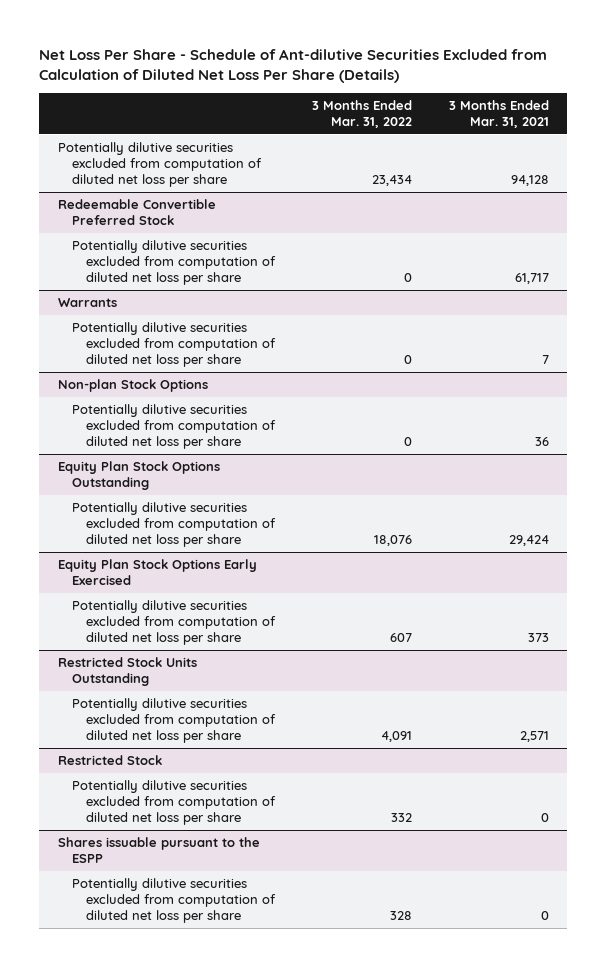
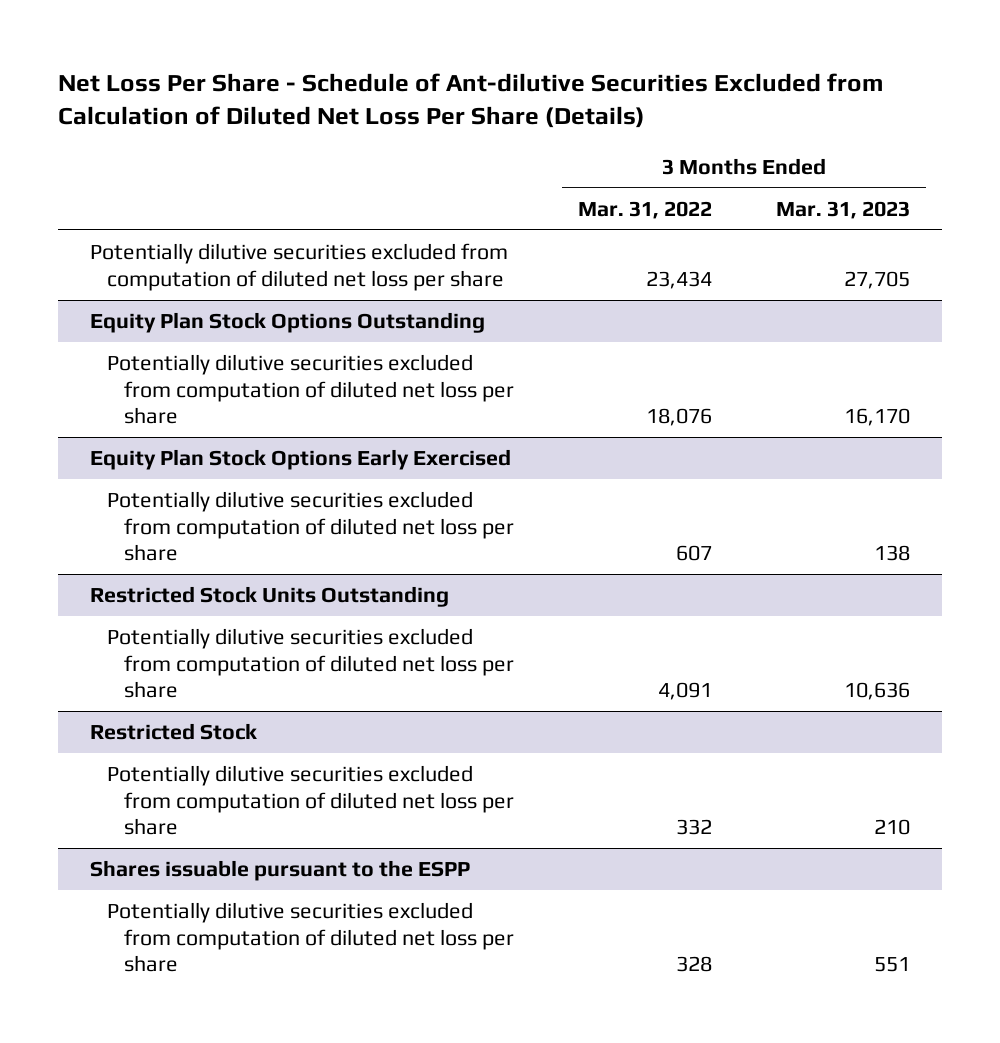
[448,100,549,129] 3 Months Ended Mar. 31, 2021 -> none
none -> [775,200,910,219] Mar. 31, 2023
[57,199,216,226] Redeemable Convertible Preferred Stock -> none
[72,240,277,286] Potentially dilutive securities excluded from computation of diluted net loss per share -> none
[57,298,117,308] Warrants -> none
[72,322,277,368] Potentially dilutive securities excluded from computation of diluted net loss per share -> none
[57,379,208,393] Non-plan Stock Options -> none
[72,404,277,450] Potentially dilutive securities excluded from computation of diluted net loss per share -> none

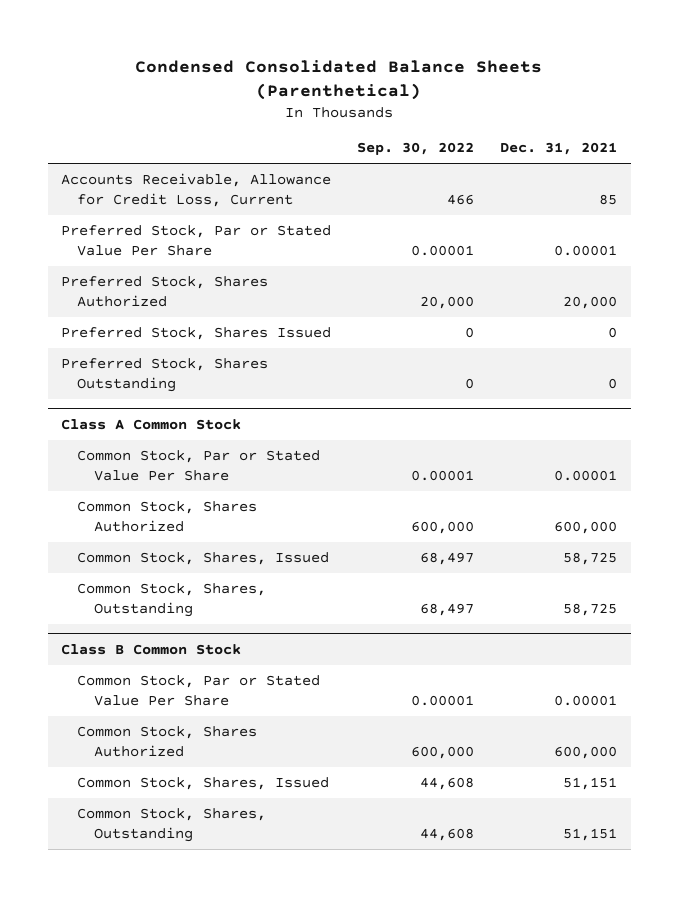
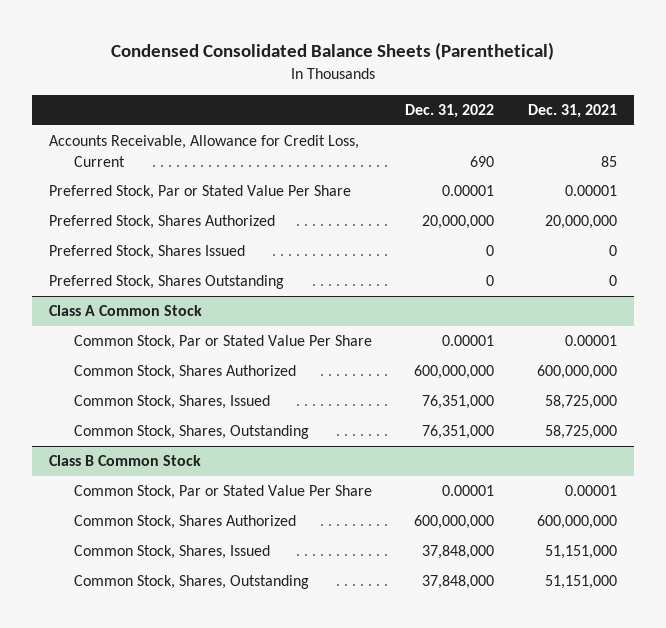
[357,142,475,156] Sep. 30, 2022 -> none
none -> [405,104,495,119] Dec. 31, 2022
[563,295,618,309] 20,000 -> [545,215,618,230] 20,000,000
[554,520,618,534] 600,000 -> [537,365,618,380] 600,000,000
[563,552,618,566] 58,725 -> [545,395,618,410] 58,725,000
[563,602,618,616] 58,725 -> [545,425,618,440] 58,725,000
[554,745,618,759] 600,000 -> [537,515,618,530] 600,000,000
[563,777,618,791] 51,151 -> [545,545,618,560] 51,151,000
[563,827,618,841] 51,151 -> [545,575,618,590] 51,151,000

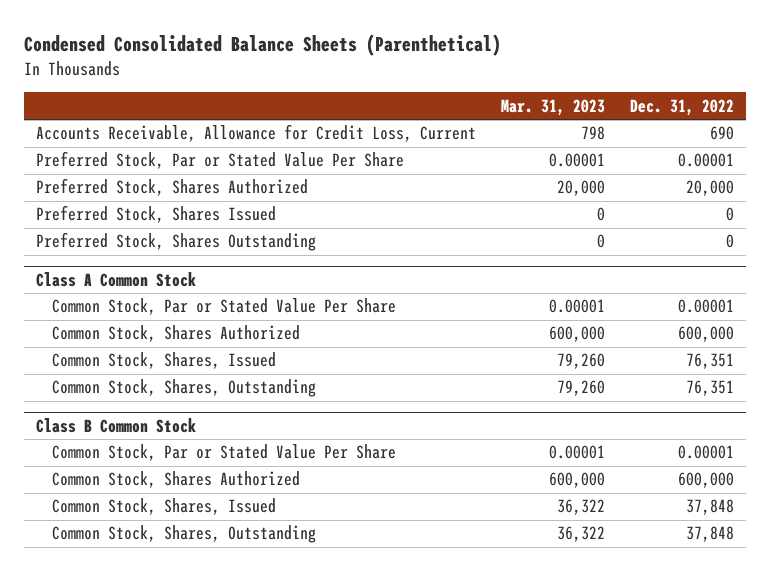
[528,104,618,119] Dec. 31, 2021 -> none
none -> [500,98,605,116] Mar. 31, 2023
[422,215,495,230] 20,000,000 -> [685,180,734,197] 20,000
[414,365,495,380] 600,000,000 -> [677,326,734,343] 600,000
[422,395,495,410] 76,351,000 -> [685,353,734,370] 76,351
[422,425,495,440] 76,351,000 -> [685,380,734,397] 76,351
[414,515,495,530] 600,000,000 -> [677,472,734,489] 600,000
[422,545,495,560] 37,848,000 -> [685,499,734,516] 37,848
[422,575,495,590] 37,848,000 -> [685,526,734,543] 37,848

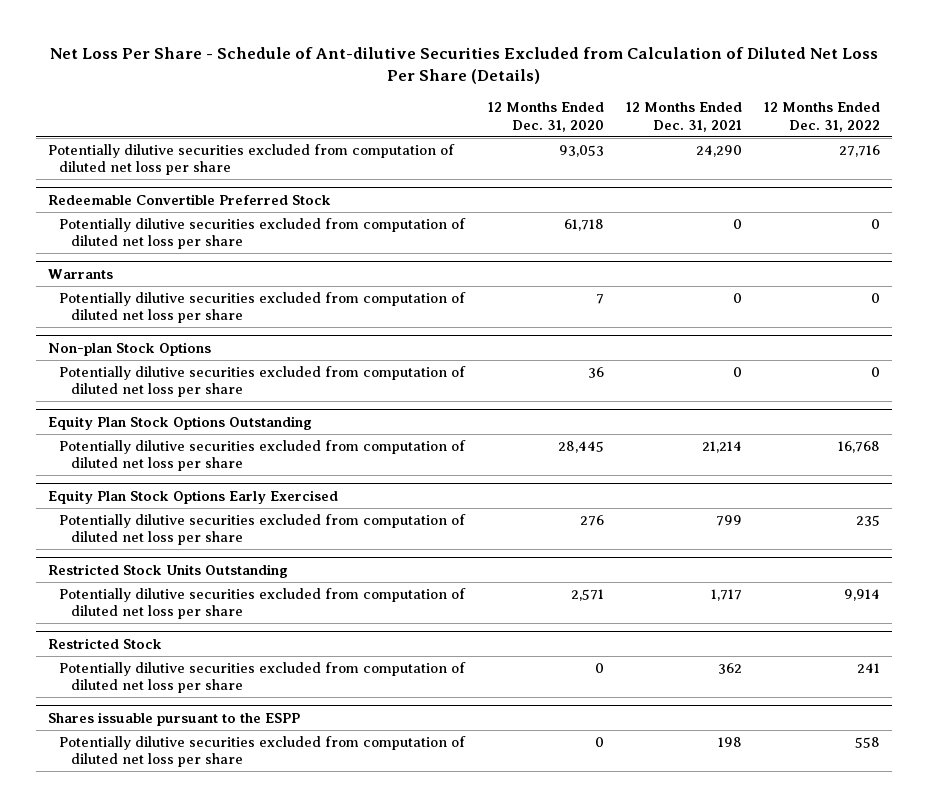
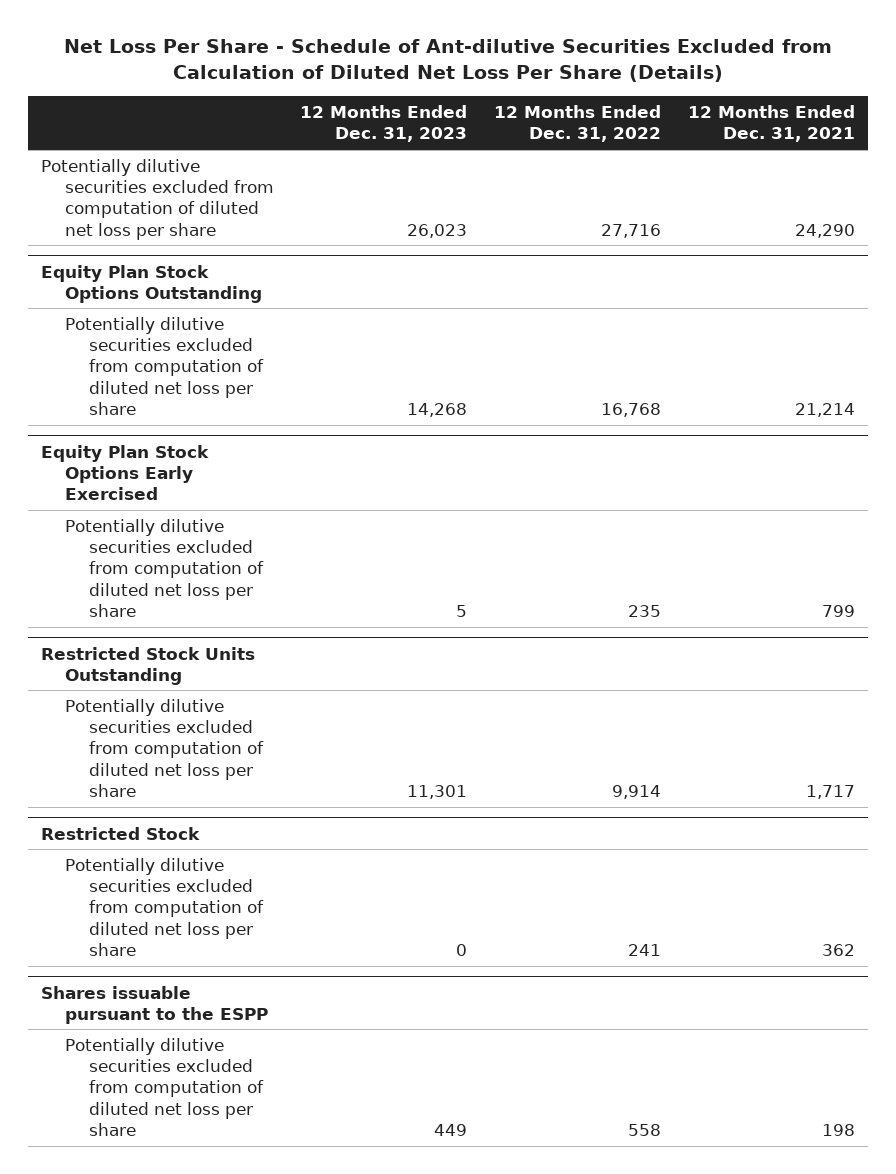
[487,102,604,133] 12 Months Ended Dec. 31, 2020 -> none
none -> [300,105,468,143] 12 Months Ended Dec. 31, 2023
[47,193,331,205] Redeemable Convertible Preferred Stock -> none
[59,217,467,250] Potentially dilutive securities excluded from computation of diluted net loss per share -> none
[47,268,113,279] Warrants -> none
[59,291,467,324] Potentially dilutive securities excluded from computation of diluted net loss per share -> none
[47,341,211,356] Non-plan Stock Options -> none
[59,365,467,398] Potentially dilutive securities excluded from computation of diluted net loss per share -> none

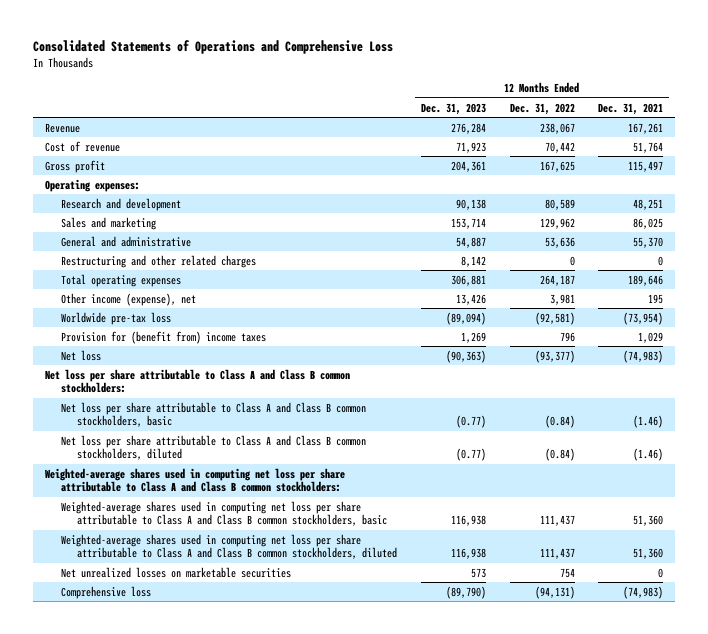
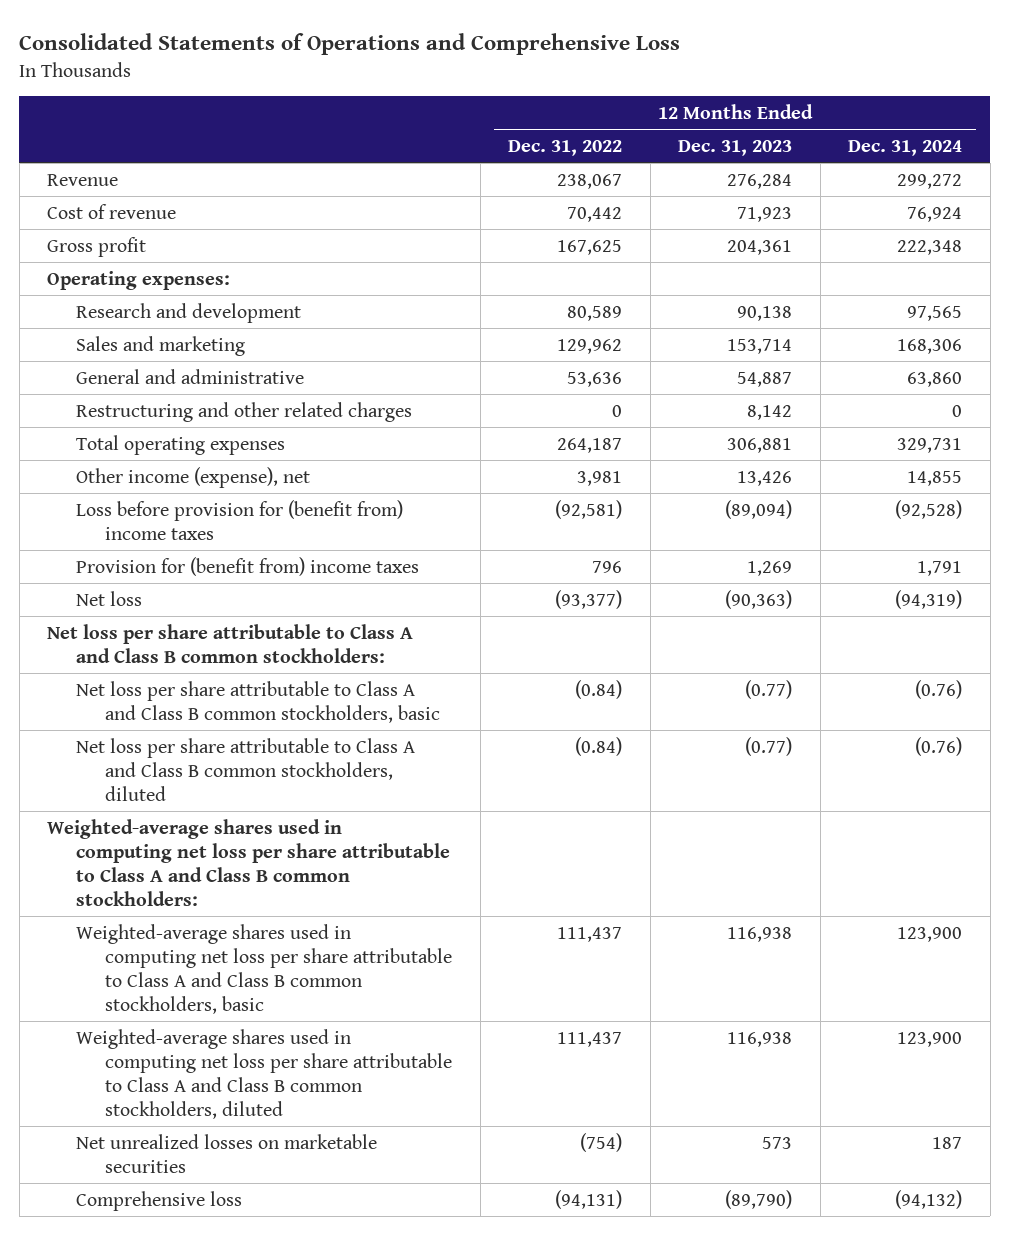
[598,102,664,115] Dec. 31, 2021 -> none
none -> [848,139,963,156] Dec. 31, 2024
[60,311,171,325] Worldwide pre-tax loss -> [76,499,404,540] Loss before provision for (benefit from) income taxes
[559,567,575,578] 754 -> [580,1132,623,1152] (754)

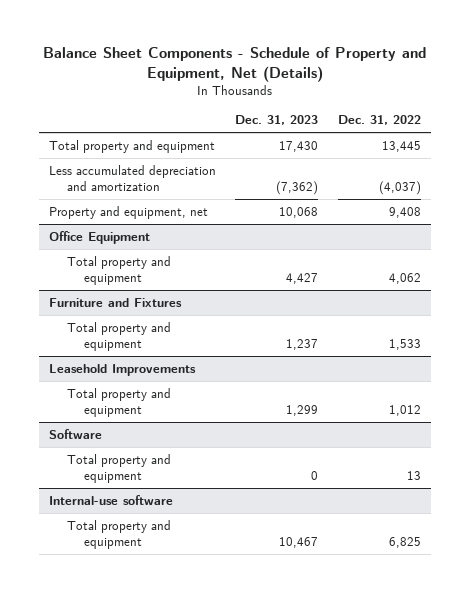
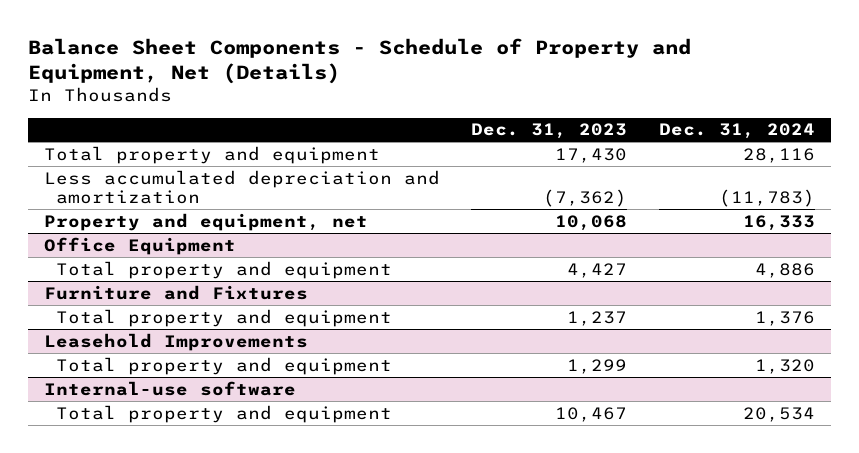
[337,115,421,126] Dec. 31, 2022 -> none
none -> [658,123,815,140] Dec. 31, 2024
[48,428,102,439] Software -> none
[66,453,171,483] Total property and equipment -> none

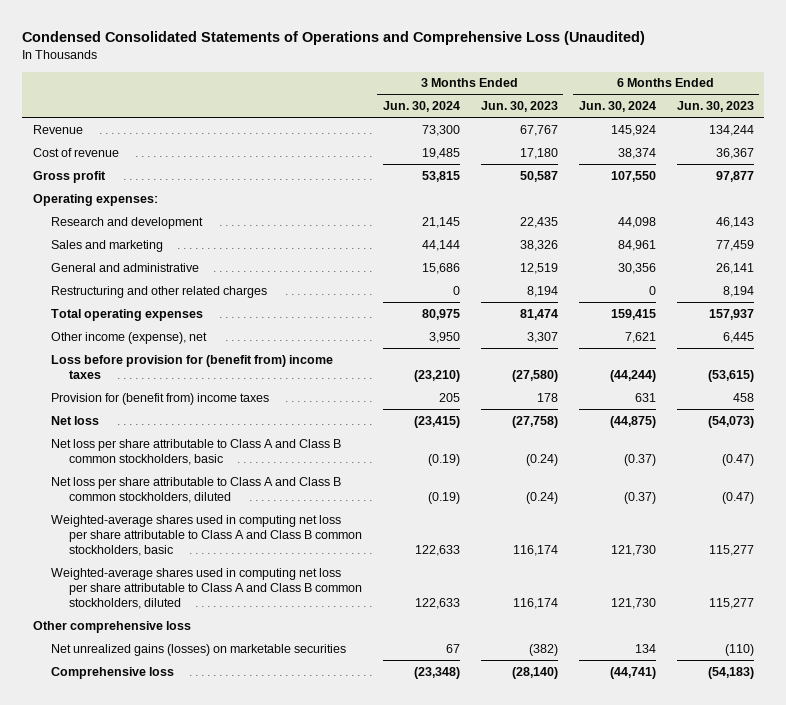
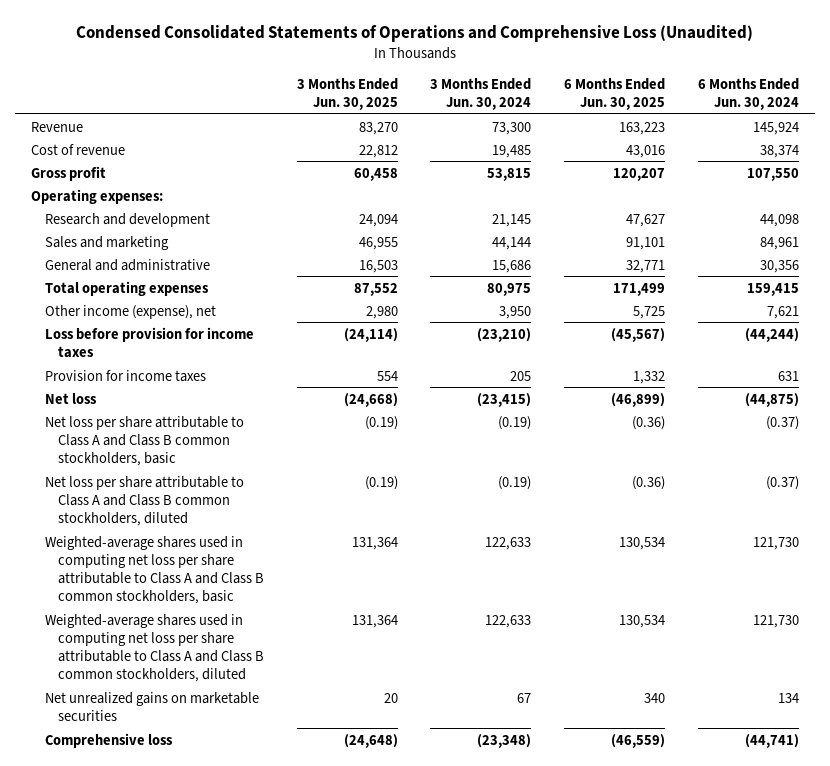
[480,101,558,113] Jun. 30, 2023 -> none
[676,101,754,113] Jun. 30, 2023 -> none
none -> [296,77,398,111] 3 Months Ended Jun. 30, 2025
none -> [563,77,665,111] 6 Months Ended Jun. 30, 2025
[50,285,267,298] Restructuring and other related charges -> none
[50,354,333,380] Loss before provision for (benefit from) income taxes -> [44,326,254,358] Loss before provision for income taxes
[50,392,269,405] Provision for (benefit from) income taxes -> [44,369,206,382] Provision for income taxes
[32,620,191,633] Other comprehensive loss -> none
[50,643,346,656] Net unrealized gains (losses) on marketable securities -> [44,691,259,721] Net unrealized gains on marketable securities

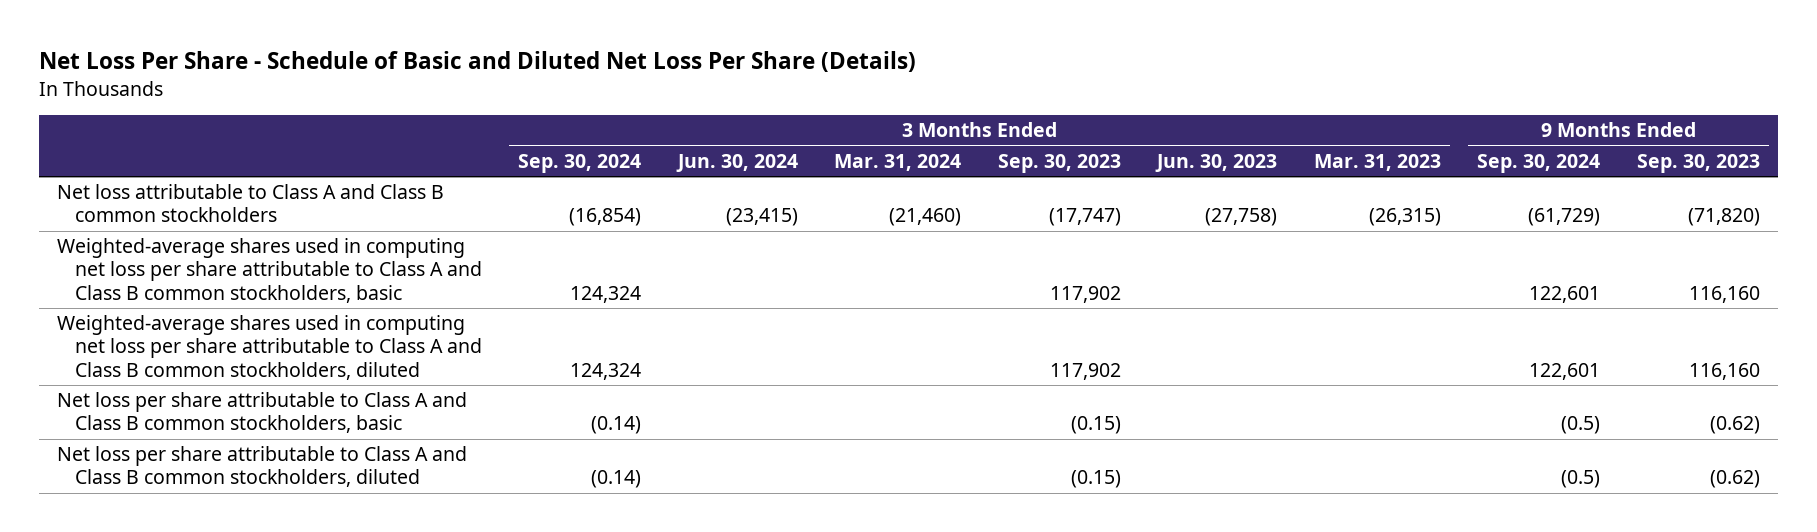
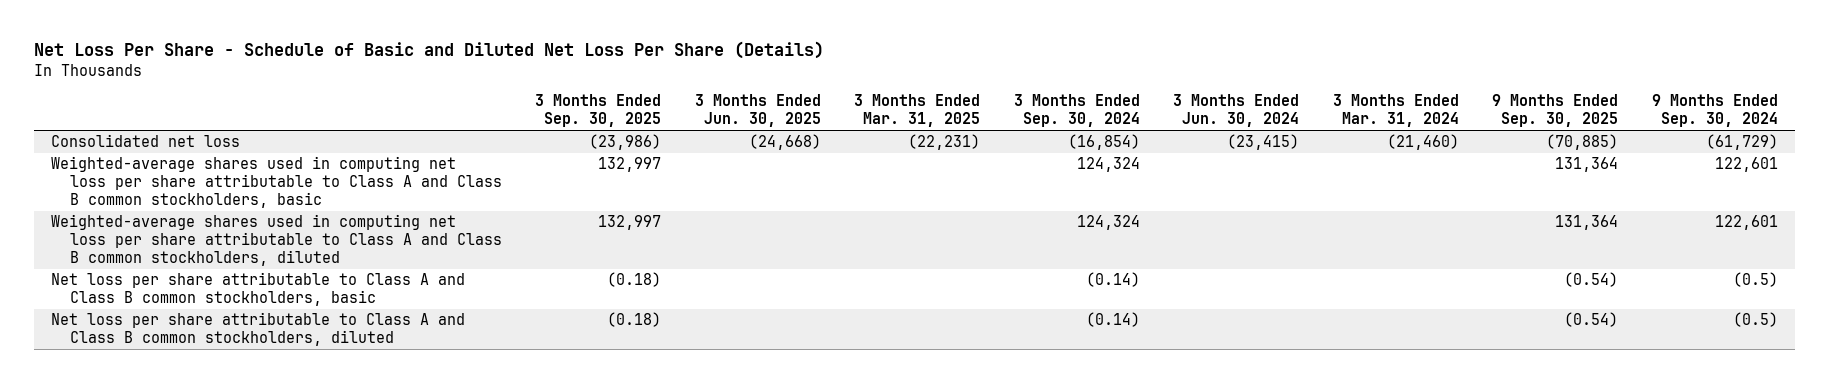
[997,153,1121,173] Sep. 30, 2023 -> none
[1155,153,1278,172] Jun. 30, 2023 -> none
[1313,153,1441,171] Mar. 31, 2023 -> none
[1636,153,1760,173] Sep. 30, 2023 -> none
none -> [535,94,662,128] 3 Months Ended Sep. 30, 2025
none -> [694,94,821,128] 3 Months Ended Jun. 30, 2025
none -> [854,94,981,128] 3 Months Ended Mar. 31, 2025
none -> [1492,94,1619,128] 9 Months Ended Sep. 30, 2025
[57,184,445,223] Net loss attributable to Class A and Class B common stockholders -> [50,134,240,148] Consolidated net loss

